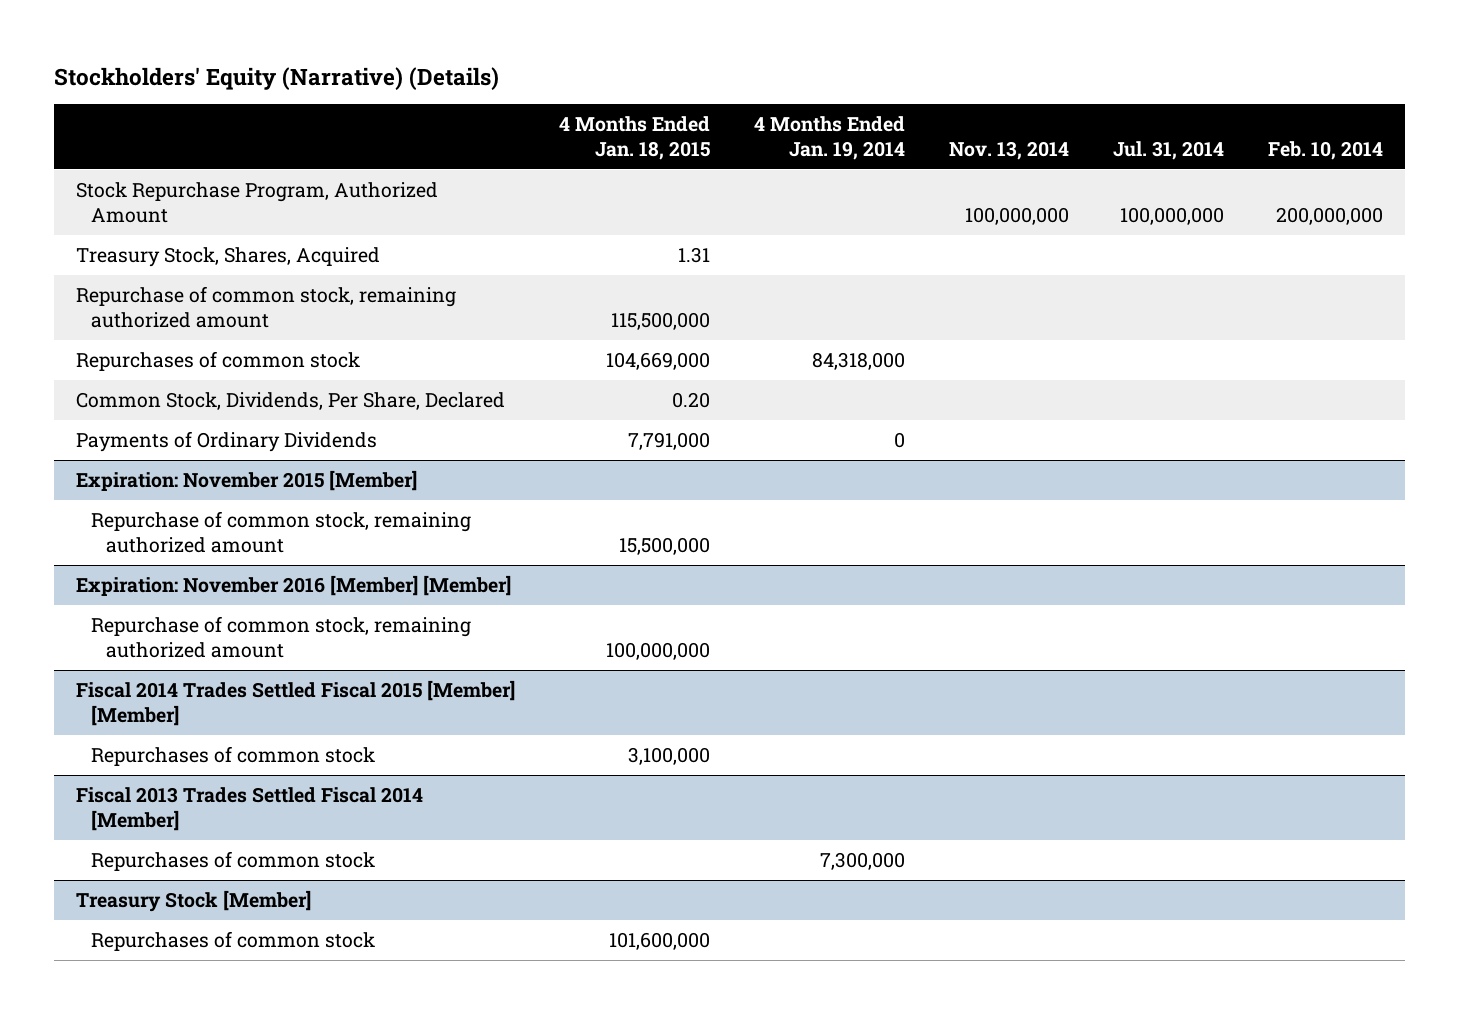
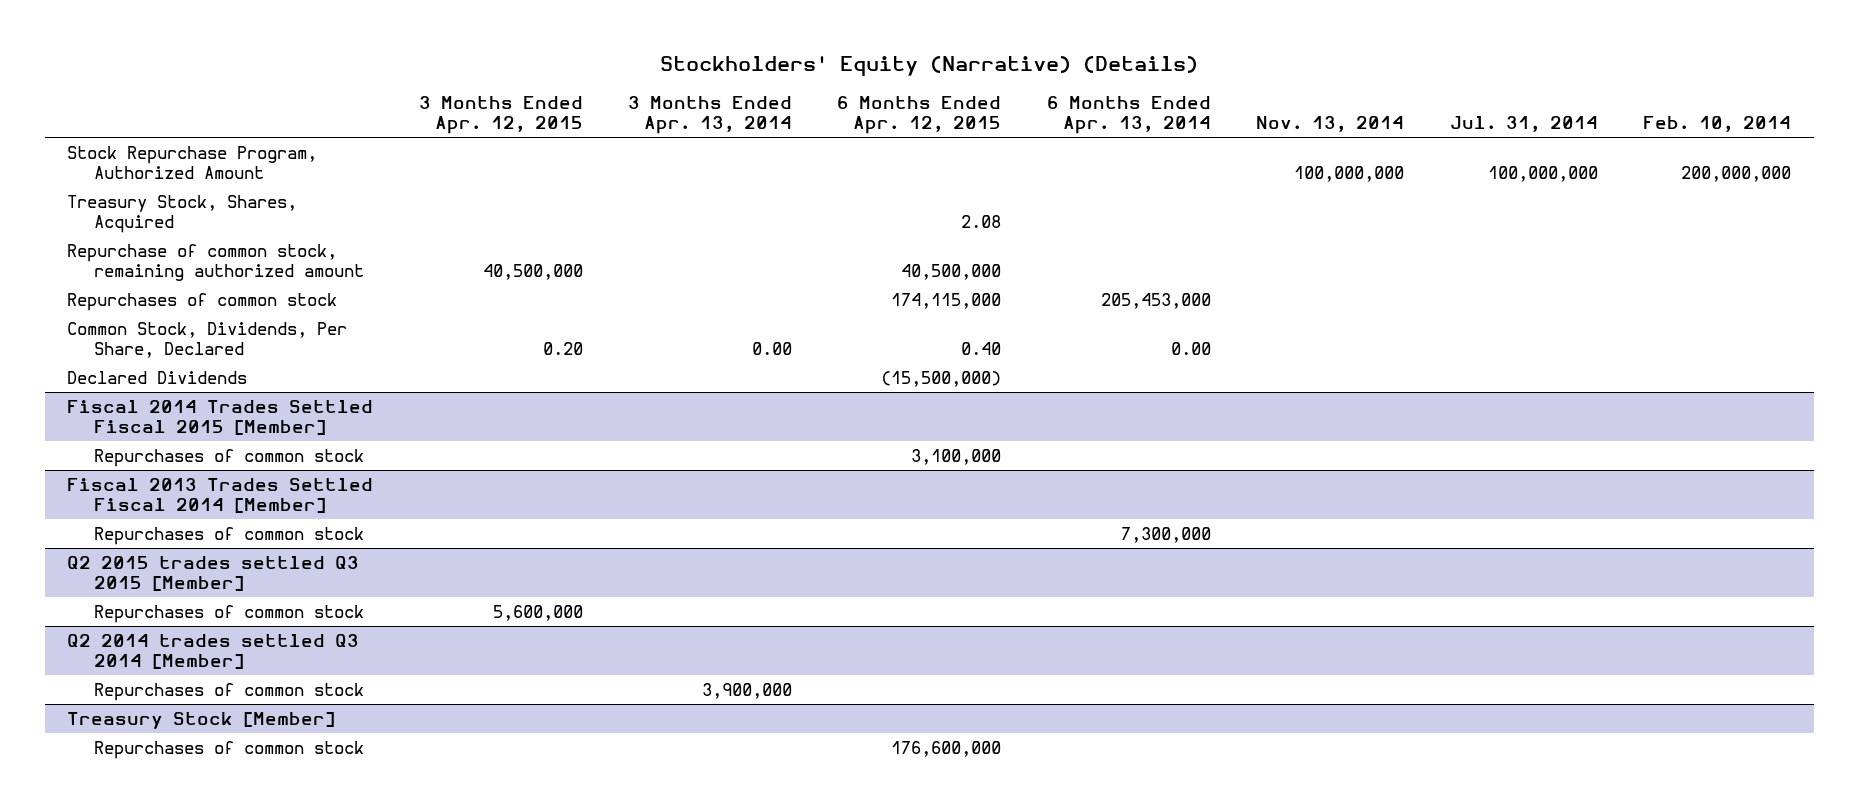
[559,115,711,160] 4 Months Ended Jan. 18, 2015 -> none
[754,115,906,160] 4 Months Ended Jan. 19, 2014 -> none
none -> [418,96,583,135] 3 Months Ended Apr. 12, 2015
none -> [628,96,793,135] 3 Months Ended Apr. 13, 2014
none -> [837,96,1002,135] 6 Months Ended Apr. 12, 2015
none -> [1046,96,1211,135] 6 Months Ended Apr. 13, 2014
[76,430,378,452] Payments of Ordinary Dividends -> none
[76,469,418,491] Expiration: November 2015 [Member] -> none
[91,510,472,553] Repurchase of common stock, remaining authorized amount -> none
[76,574,512,596] Expiration: November 2016 [Member] [Member] -> none
[91,615,472,658] Repurchase of common stock, remaining authorized amount -> none
none -> [67,371,248,385] Declared Dividends
[76,679,516,726] Fiscal 2014 Trades Settled Fiscal 2015 [Member] [Member] -> [67,400,374,435] Fiscal 2014 Trades Settled Fiscal 2015 [Member]
none -> [67,556,360,591] Q2 2015 trades settled Q3 2015 [Member]
none -> [94,605,365,624] Repurchases of common stock
none -> [67,634,360,669] Q2 2014 trades settled Q3 2014 [Member]
none -> [94,683,365,702] Repurchases of common stock

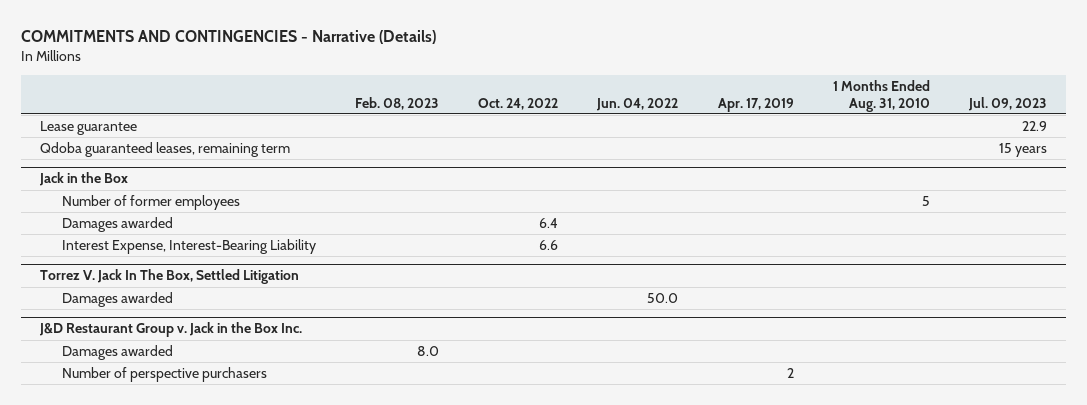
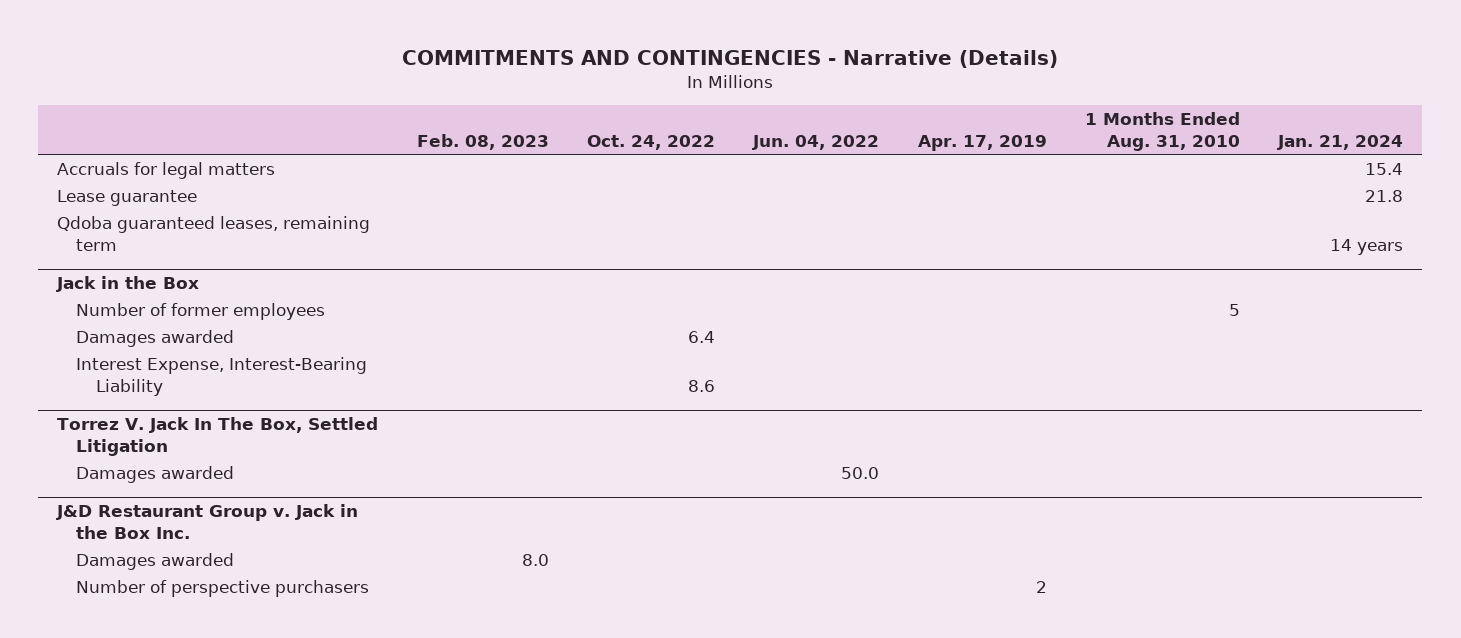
[967,96,1047,111] Jul. 09, 2023 -> none
none -> [1277,135,1404,151] Jan. 21, 2024
none -> [57,161,276,179] Accruals for legal matters
[539,240,559,251] 6.6 -> [688,379,716,392] 8.6

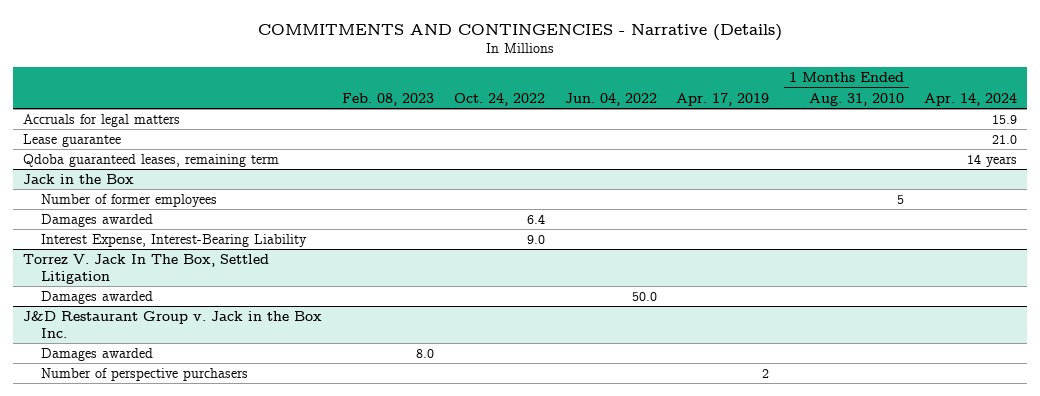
[1277,135,1404,151] Jan. 21, 2024 -> none
none -> [924,92,1018,106] Apr. 14, 2024
[688,379,716,392] 8.6 -> [526,235,545,245] 9.0

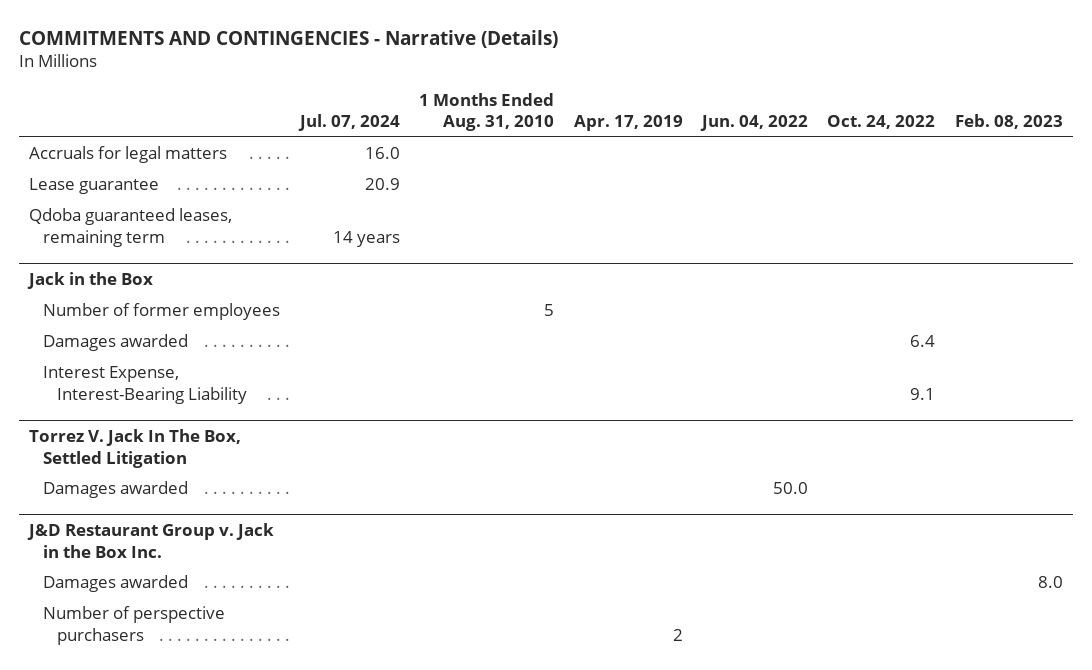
[924,92,1018,106] Apr. 14, 2024 -> none
none -> [297,114,400,132] Jul. 07, 2024
[526,235,545,245] 9.0 -> [910,388,936,401] 9.1

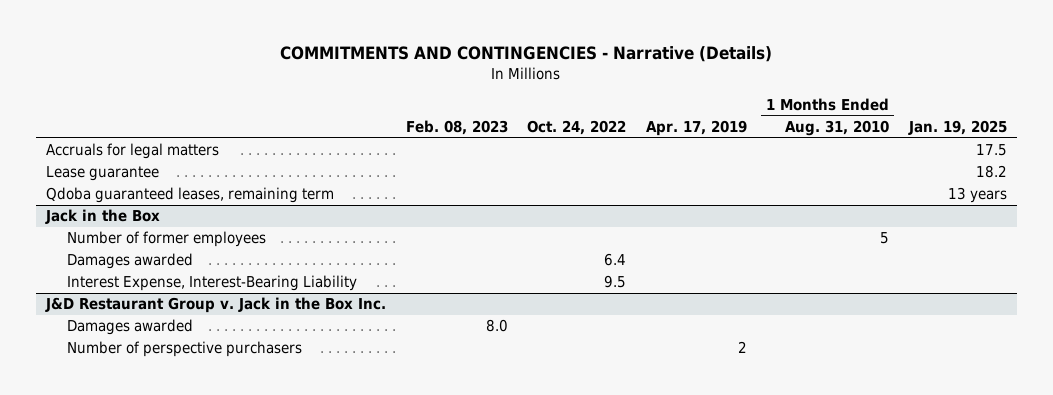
[297,114,400,132] Jul. 07, 2024 -> none
[699,115,808,132] Jun. 04, 2022 -> none
none -> [907,120,1007,136] Jan. 19, 2025
[29,429,242,468] Torrez V. Jack In The Box, Settled Litigation -> none
[43,481,189,499] Damages awarded -> none
[910,388,936,401] 9.1 -> [604,275,627,289] 9.5

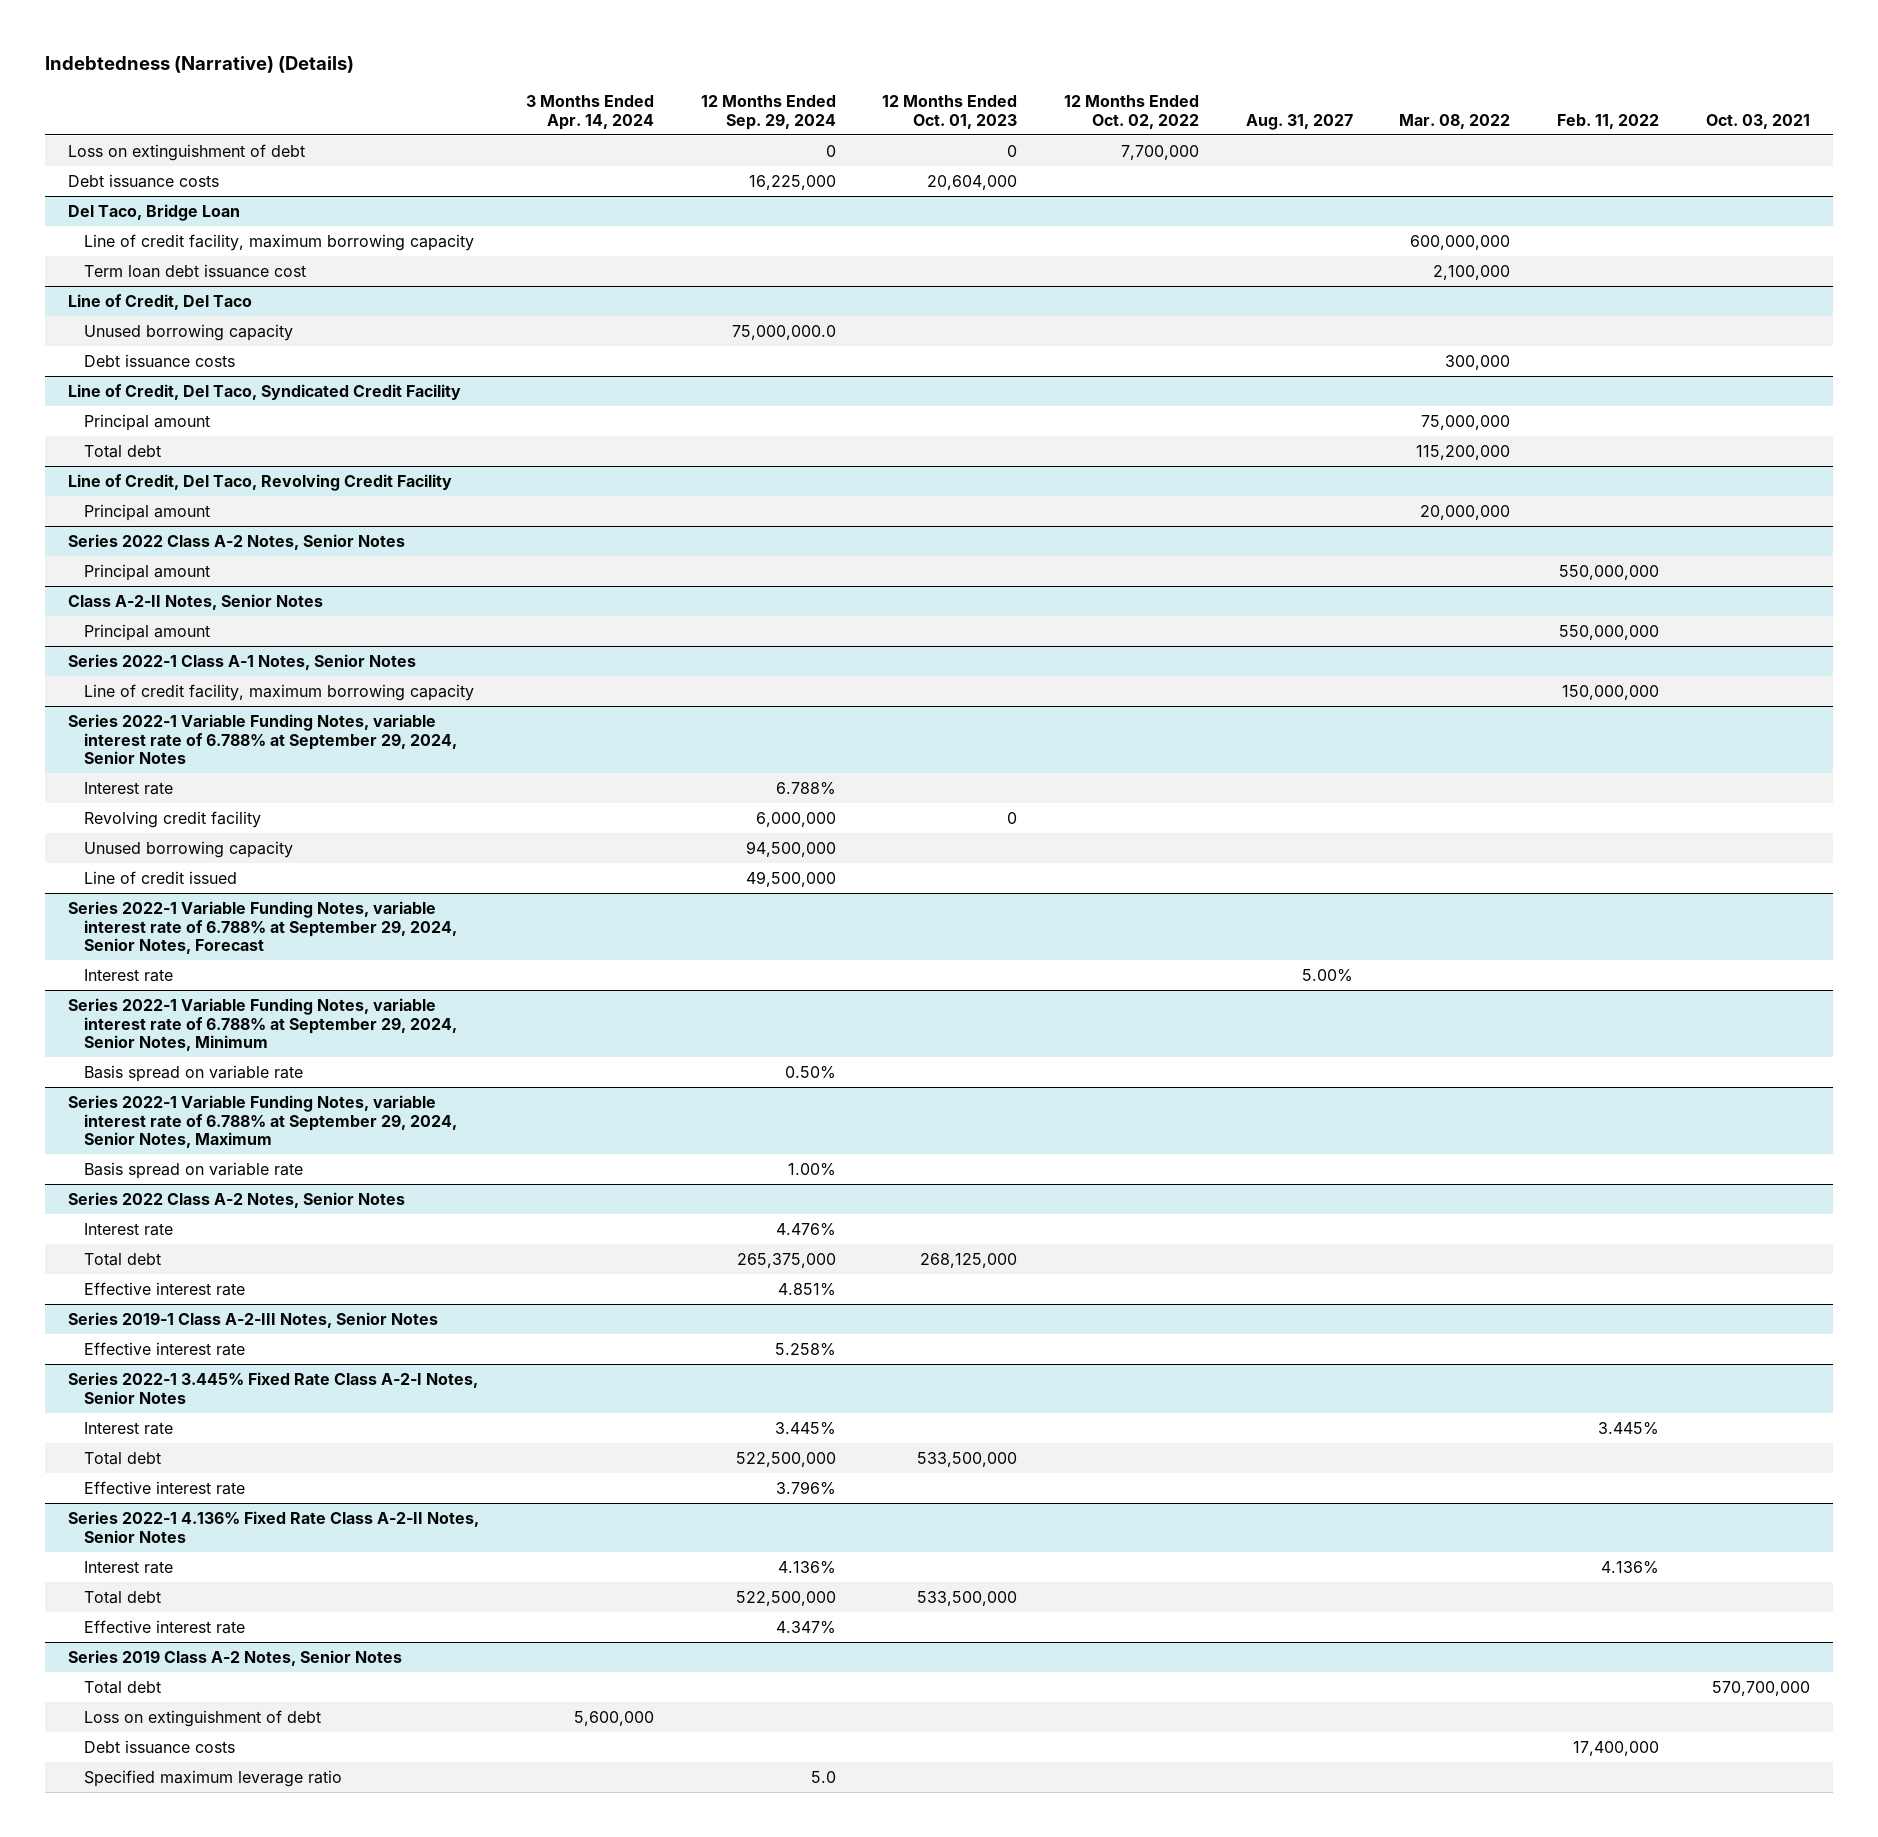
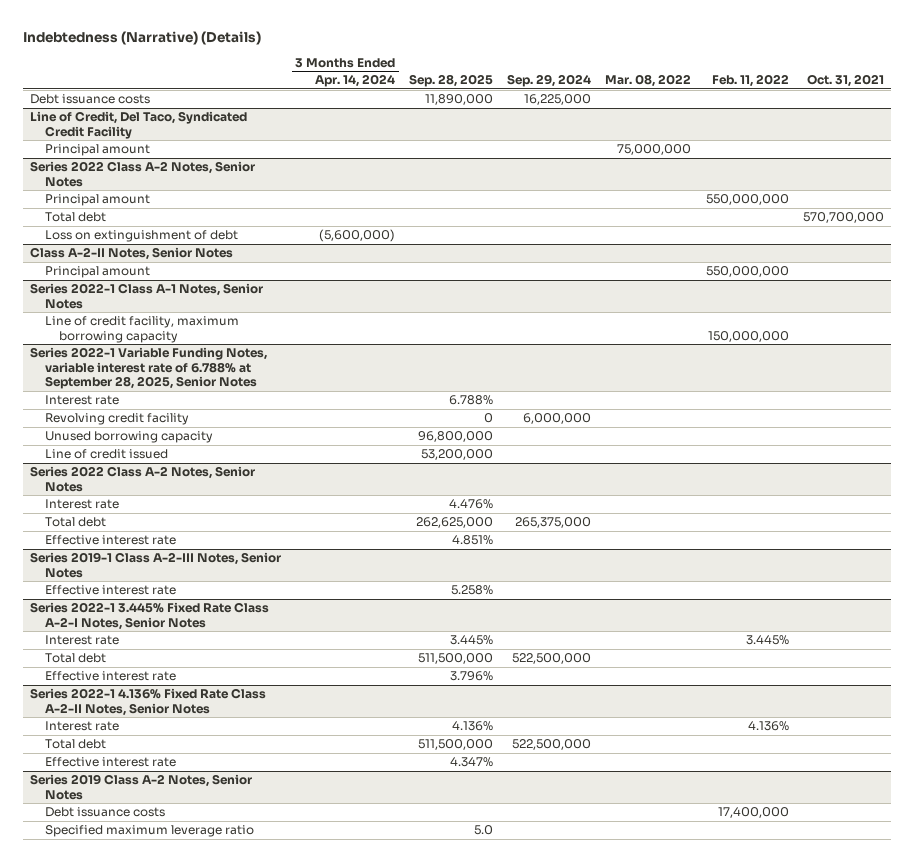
[700,94,836,130] 12 Months Ended Sep. 29, 2024 -> none
[882,94,1018,129] 12 Months Ended Oct. 01, 2023 -> none
[1064,94,1200,129] 12 Months Ended Oct. 02, 2022 -> none
[1245,113,1353,130] Aug. 31, 2027 -> none
[1705,113,1810,129] Oct. 03, 2021 -> none
none -> [409,74,494,88] Sep. 28, 2025
none -> [507,74,592,88] Sep. 29, 2024
none -> [806,74,884,88] Oct. 31, 2021
[68,143,306,161] Loss on extinguishment of debt -> none
[68,203,241,221] Del Taco, Bridge Loan -> none
[83,233,474,251] Line of credit facility, maximum borrowing capacity -> none
[83,263,306,278] Term loan debt issuance cost -> none
[68,293,253,310] Line of Credit, Del Taco -> none
[83,323,293,341] Unused borrowing capacity -> none
[83,353,235,368] Debt issuance costs -> none
[83,444,161,458] Total debt -> none
[68,473,453,491] Line of Credit, Del Taco, Revolving Credit Facility -> none
[83,503,210,521] Principal amount -> none
none -> [44,212,106,223] Total debt
none -> [44,230,238,243] Loss on extinguishment of debt
[68,713,457,765] Series 2022-1 Variable Funding Notes, variable interest rate of 6.788% at September 29, 2024, Senior Notes -> [30,347,268,390] Series 2022-1 Variable Funding Notes, variable interest rate of 6.788% at September 28, 2025, Senior Notes
[68,900,457,955] Series 2022-1 Variable Funding Notes, variable interest rate of 6.788% at September 29, 2024, Senior Notes, Forecast -> none
[83,968,173,982] Interest rate -> none
[68,997,457,1052] Series 2022-1 Variable Funding Notes, variable interest rate of 6.788% at September 29, 2024, Senior Notes, Minimum -> none
[83,1064,303,1082] Basis spread on variable rate -> none
[68,1094,457,1149] Series 2022-1 Variable Funding Notes, variable interest rate of 6.788% at September 29, 2024, Senior Notes, Maximum -> none
[83,1161,303,1179] Basis spread on variable rate -> none
[83,1680,161,1694] Total debt -> none
[83,1709,321,1727] Loss on extinguishment of debt -> none

